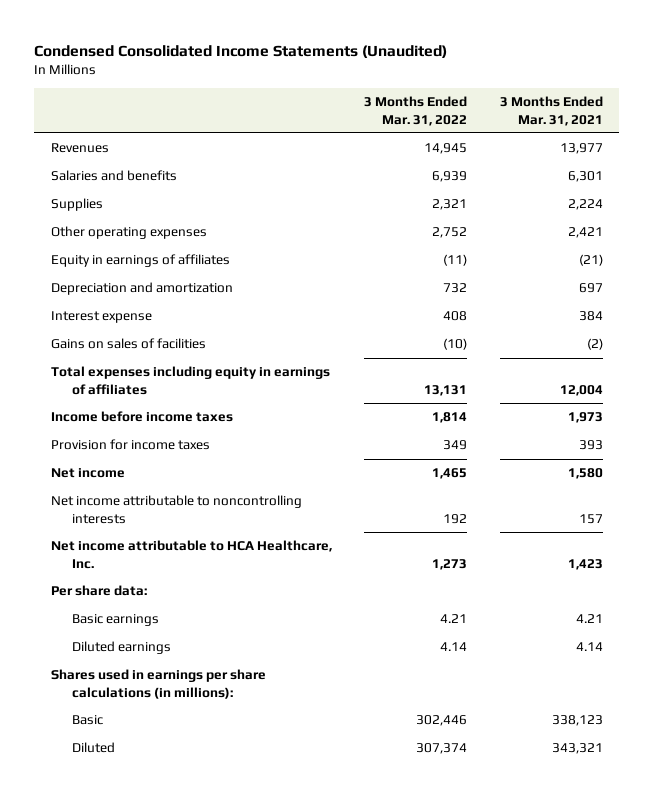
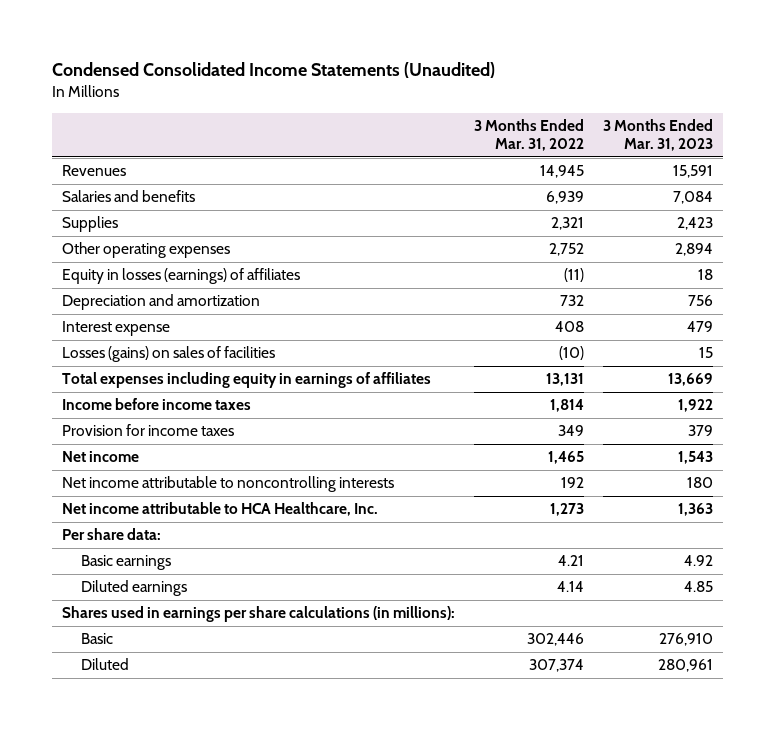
[499,95,603,126] 3 Months Ended Mar. 31, 2021 -> none
none -> [603,118,714,152] 3 Months Ended Mar. 31, 2023
[50,254,230,268] Equity in earnings of affiliates -> [62,268,301,285] Equity in losses (earnings) of affiliates
[50,338,206,350] Gains on sales of facilities -> [62,346,276,363] Losses (gains) on sales of facilities

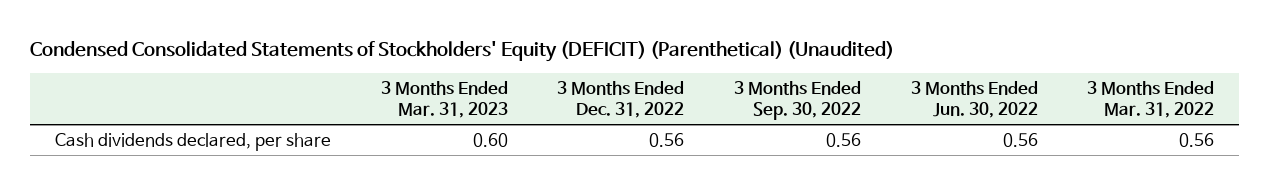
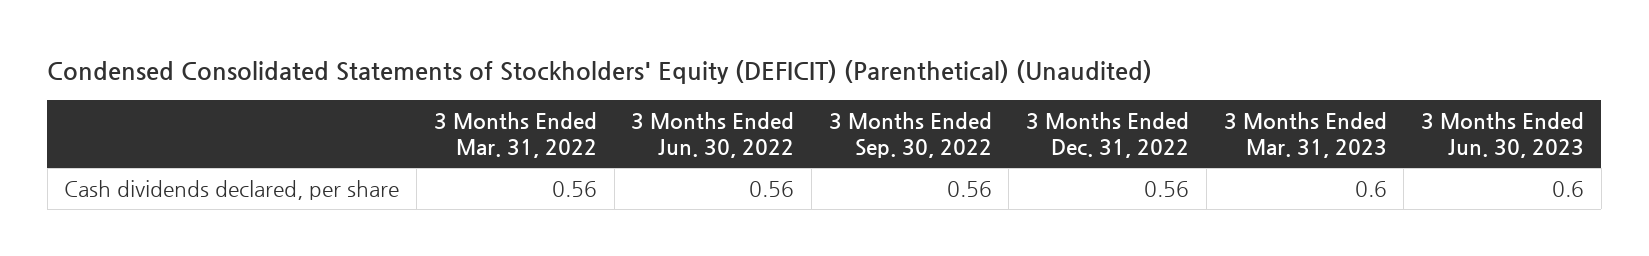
none -> [1421,112,1585,158] 3 Months Ended Jun. 30, 2023
[472,133,508,148] 0.60 -> [1354,180,1387,197] 0.6

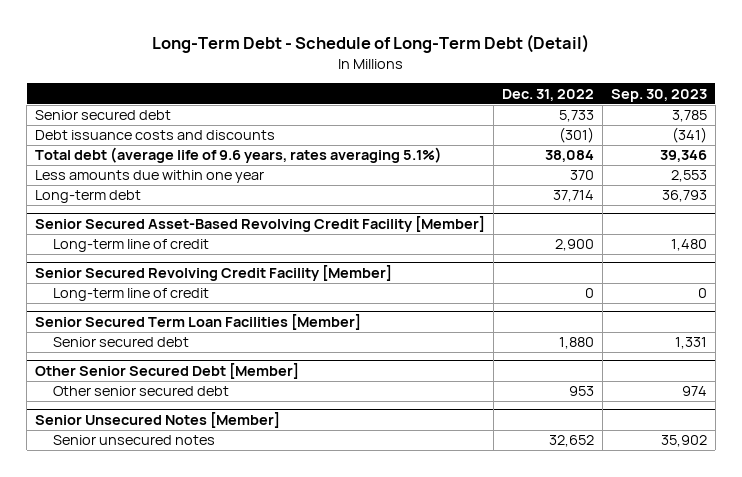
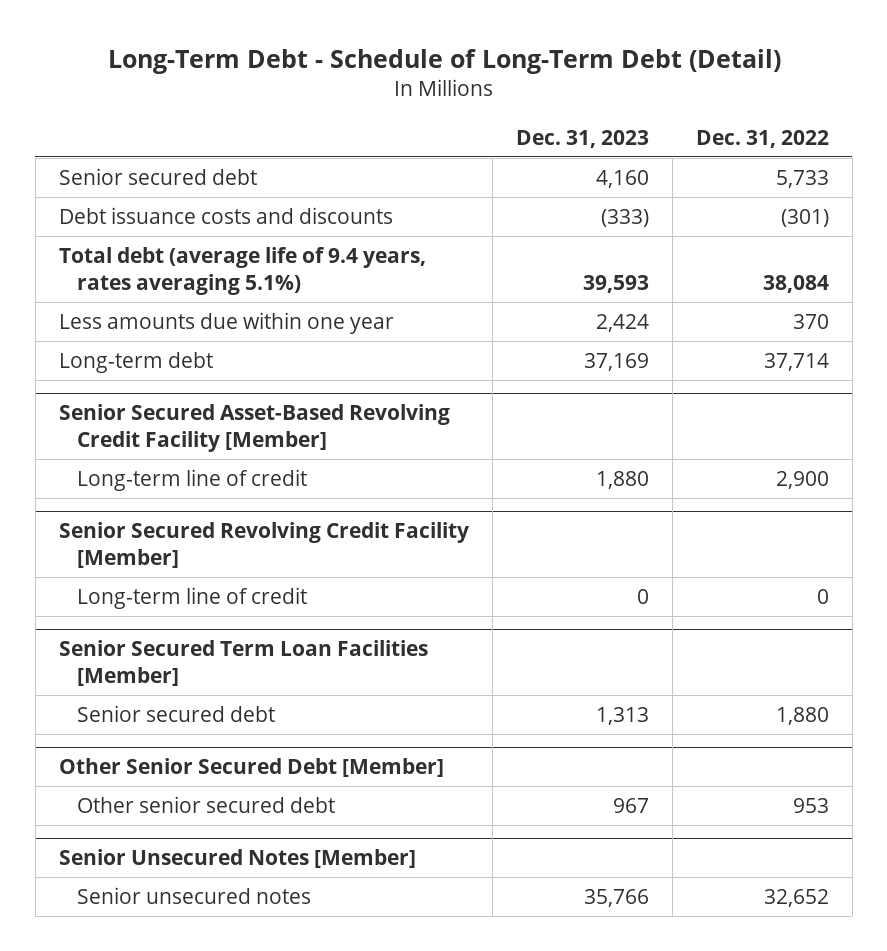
[610,88,707,102] Sep. 30, 2023 -> none
none -> [515,129,649,148] Dec. 31, 2023
[35,147,443,164] Total debt (average life of 9.6 years, rates averaging 5.1%) -> [58,247,426,295] Total debt (average life of 9.4 years, rates averaging 5.1%)

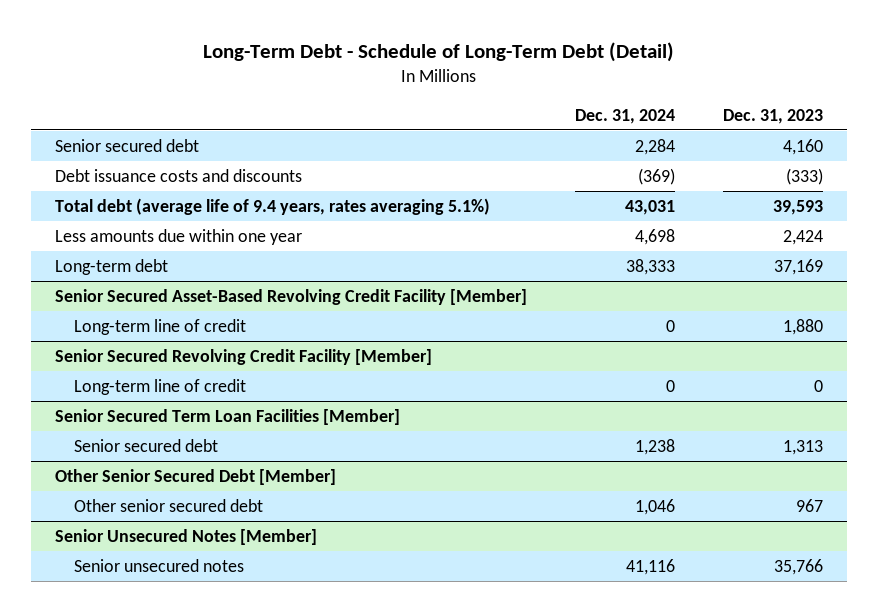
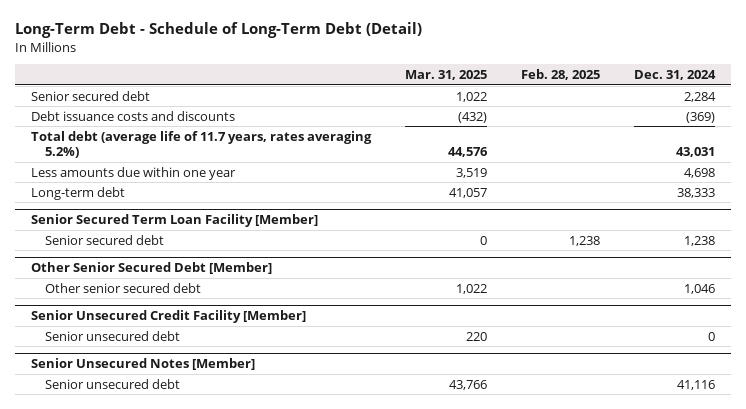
[723,108,824,124] Dec. 31, 2023 -> none
none -> [405,70,488,81] Mar. 31, 2025
none -> [520,69,600,81] Feb. 28, 2025
[54,197,490,215] Total debt (average life of 9.4 years, rates averaging 5.1%) -> [31,130,373,159] Total debt (average life of 11.7 years, rates averaging 5.2%)
[54,288,527,305] Senior Secured Asset-Based Revolving Credit Facility [Member] -> none
[74,318,247,335] Long-term line of credit -> none
[54,348,432,365] Senior Secured Revolving Credit Facility [Member] -> none
[74,378,247,395] Long-term line of credit -> none
[54,408,400,425] Senior Secured Term Loan Facilities [Member] -> [31,214,319,228] Senior Secured Term Loan Facility [Member]
none -> [31,310,307,324] Senior Unsecured Credit Facility [Member]
none -> [45,330,181,341] Senior unsecured debt
[74,558,245,572] Senior unsecured notes -> [45,378,181,389] Senior unsecured debt

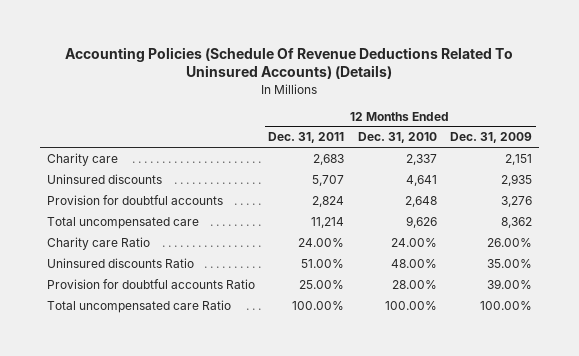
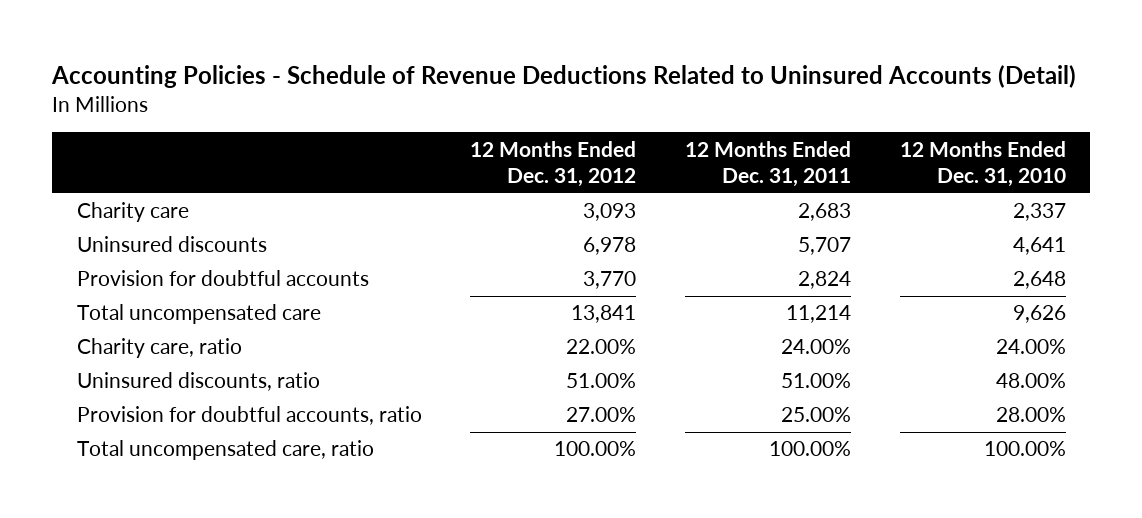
[65,46,514,80] Accounting Policies (Schedule Of Revenue Deductions Related To Uninsured Accounts) (Details) -> [51,65,1077,89] Accounting Policies - Schedule of Revenue Deductions Related to Uninsured Accounts (Detail)
[450,132,533,144] Dec. 31, 2009 -> none
none -> [470,140,637,187] 12 Months Ended Dec. 31, 2012
[46,236,150,250] Charity care Ratio -> [76,338,242,359] Charity care, ratio
[46,257,194,268] Uninsured discounts Ratio -> [76,372,320,392] Uninsured discounts, ratio
[46,278,255,289] Provision for doubtful accounts Ratio -> [76,406,422,426] Provision for doubtful accounts, ratio
[46,299,231,313] Total uncompensated care Ratio -> [76,440,374,461] Total uncompensated care, ratio

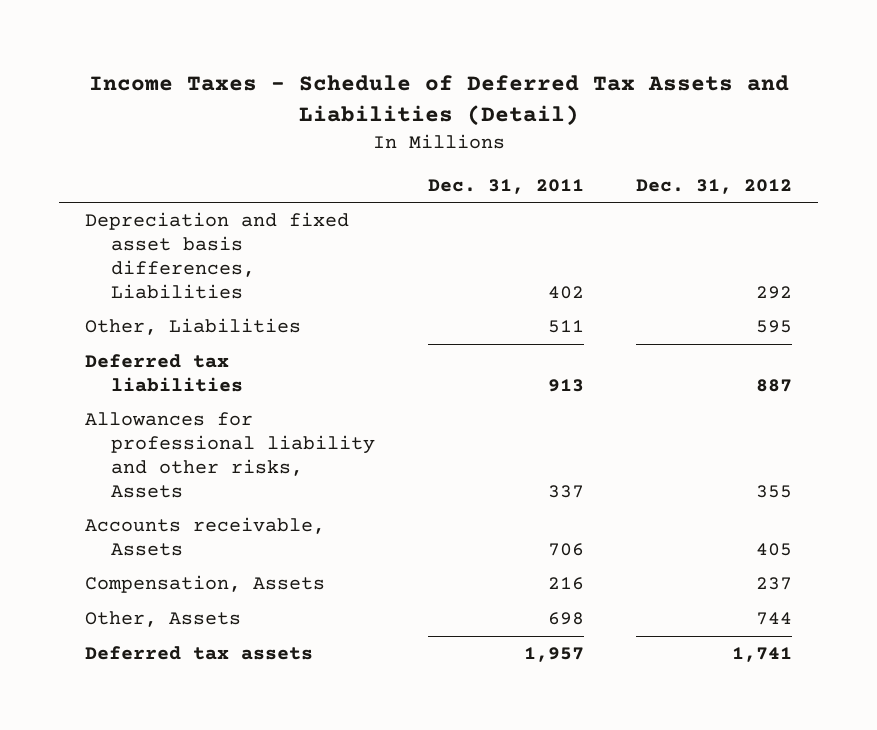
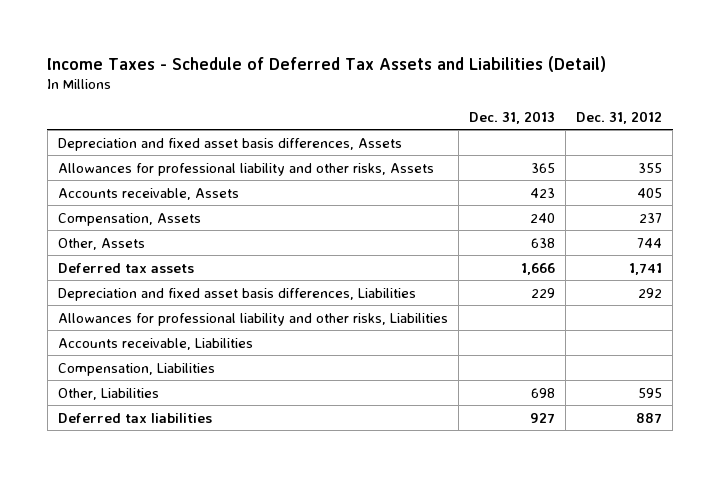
[427,178,584,194] Dec. 31, 2011 -> none
none -> [468,110,555,124] Dec. 31, 2013
none -> [57,137,402,151] Depreciation and fixed asset basis differences, Assets
[85,212,350,299] Depreciation and fixed asset basis differences, Liabilities -> [57,287,416,301] Depreciation and fixed asset basis differences, Liabilities
none -> [57,312,448,326] Allowances for professional liability and other risks, Liabilities
none -> [57,337,253,350] Accounts receivable, Liabilities
none -> [57,362,215,376] Compensation, Liabilities
[85,318,302,336] Other, Liabilities -> [57,387,159,400] Other, Liabilities
[85,354,244,392] Deferred tax liabilities -> [57,412,212,423] Deferred tax liabilities

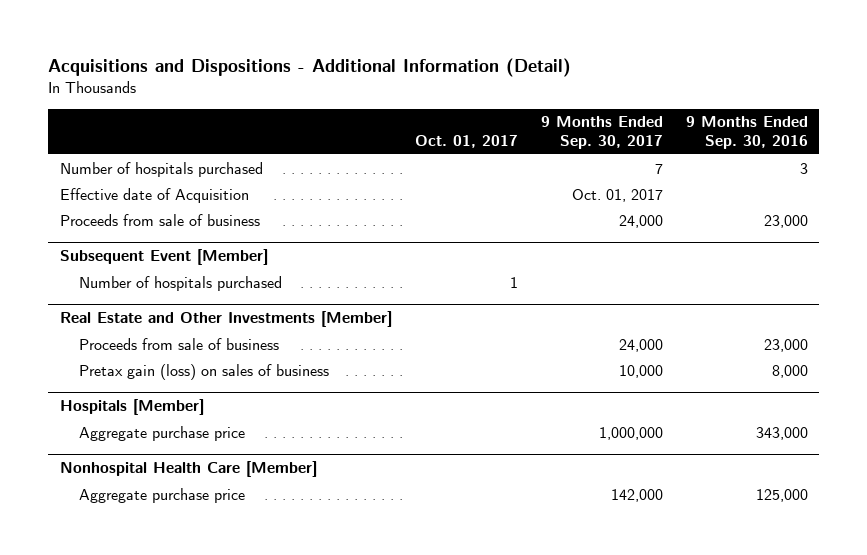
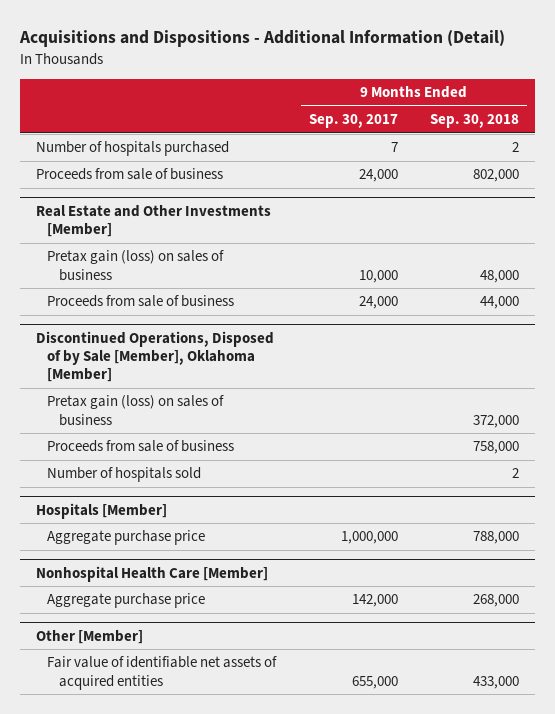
[414,135,518,149] Oct. 01, 2017 -> none
[685,116,808,150] 9 Months Ended Sep. 30, 2016 -> none
none -> [429,114,519,129] Sep. 30, 2018
[59,187,249,203] Effective date of Acquisition -> none
[59,248,268,265] Subsequent Event [Member] -> none
[78,275,282,291] Number of hospitals purchased -> none
[78,337,279,350] Proceeds from sale of business -> [47,295,235,308] Proceeds from sale of business
none -> [36,330,275,383] Discontinued Operations, Disposed of by Sale [Member], Oklahoma [Member]
none -> [47,395,225,426] Pretax gain (loss) on sales of business
none -> [47,440,235,453] Proceeds from sale of business
none -> [47,467,202,483] Number of hospitals sold
none -> [36,629,144,644] Other [Member]
none -> [47,656,278,690] Fair value of identifiable net assets of acquired entities

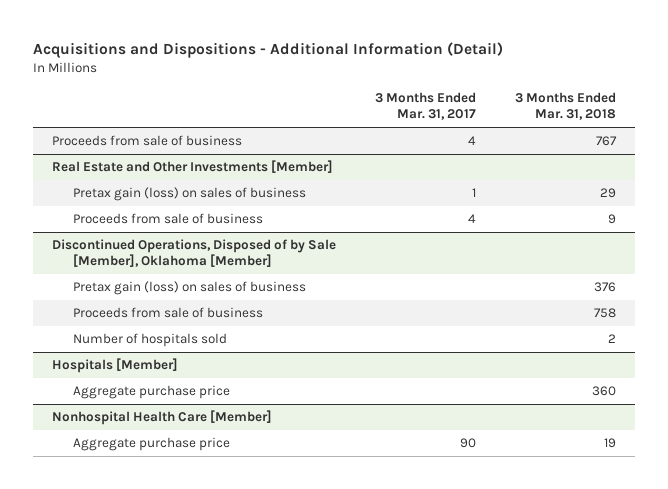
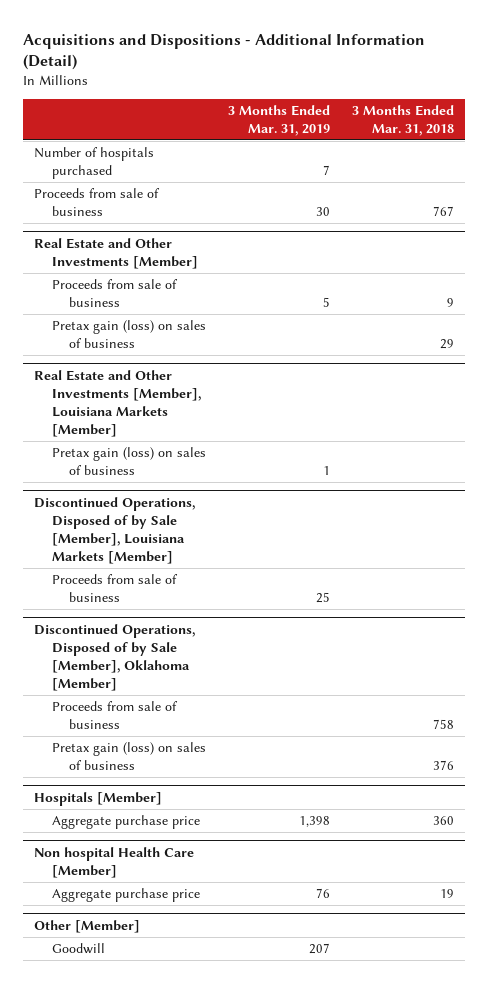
[375,92,477,121] 3 Months Ended Mar. 31, 2017 -> none
none -> [227,105,330,137] 3 Months Ended Mar. 31, 2019
none -> [34,146,155,179] Number of hospitals purchased
[73,187,307,202] Pretax gain (loss) on sales of business -> [51,319,206,348] Pretax gain (loss) on sales of business
none -> [34,369,201,437] Real Estate and Other Investments [Member], Louisiana Markets [Member]
none -> [51,446,206,475] Pretax gain (loss) on sales of business
none -> [34,496,196,564] Discontinued Operations, Disposed of by Sale [Member], Louisiana Markets [Member]
none -> [51,573,178,602] Proceeds from sale of business
[73,333,228,348] Number of hospitals sold -> none
[73,281,307,296] Pretax gain (loss) on sales of business -> [51,741,206,770] Pretax gain (loss) on sales of business
[52,410,273,426] Nonhospital Health Care [Member] -> [34,846,195,878] Non hospital Health Care [Member]
none -> [34,919,141,933] Other [Member]
none -> [51,942,105,954] Goodwill

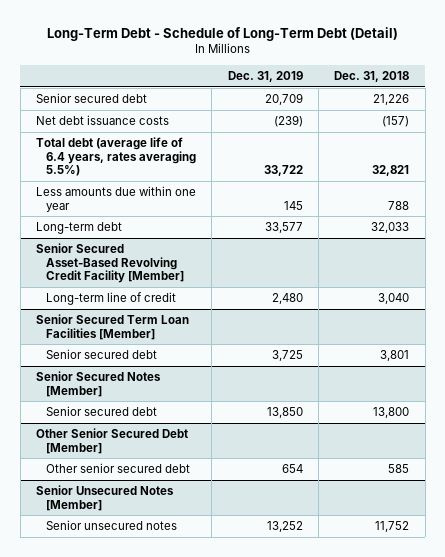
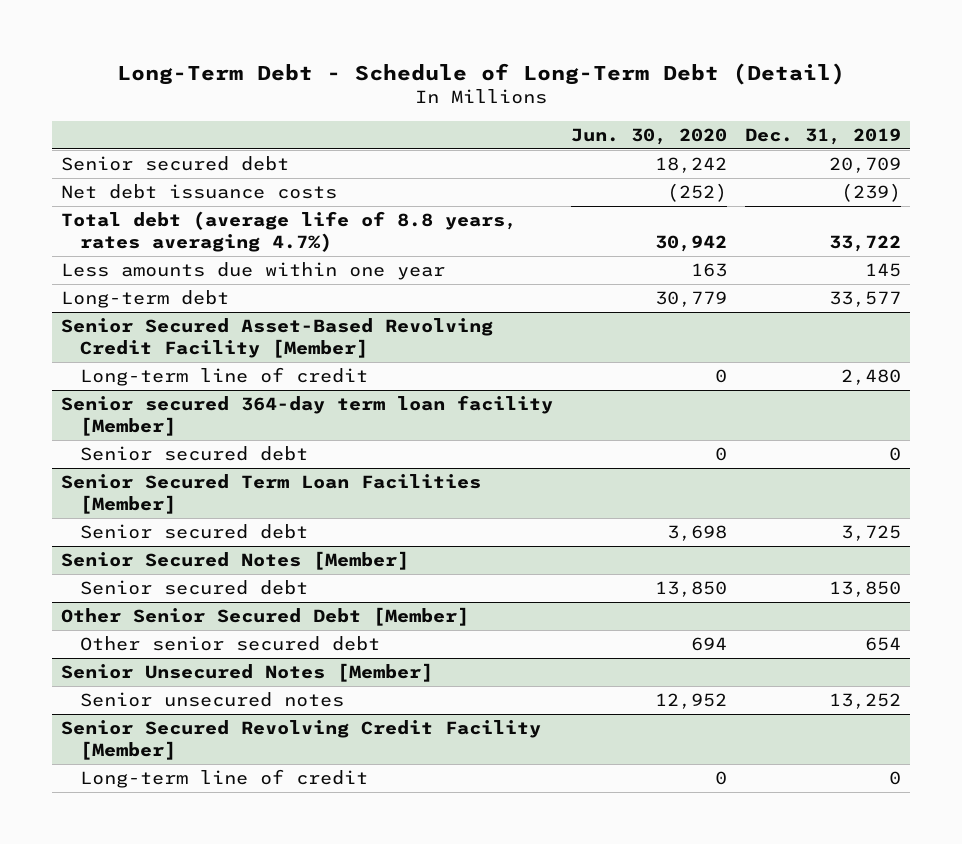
[334,70,410,82] Dec. 31, 2018 -> none
none -> [571,127,728,145] Jun. 30, 2020
[35,137,196,177] Total debt (average life of 6.4 years, rates averaging 5.5%) -> [61,211,518,253] Total debt (average life of 8.8 years, rates averaging 4.7%)
none -> [61,395,554,437] Senior secured 364-day term loan facility [Member]
none -> [79,446,308,462] Senior secured debt
none -> [61,720,542,761] Senior Secured Revolving Credit Facility [Member]
none -> [79,769,368,789] Long-term line of credit

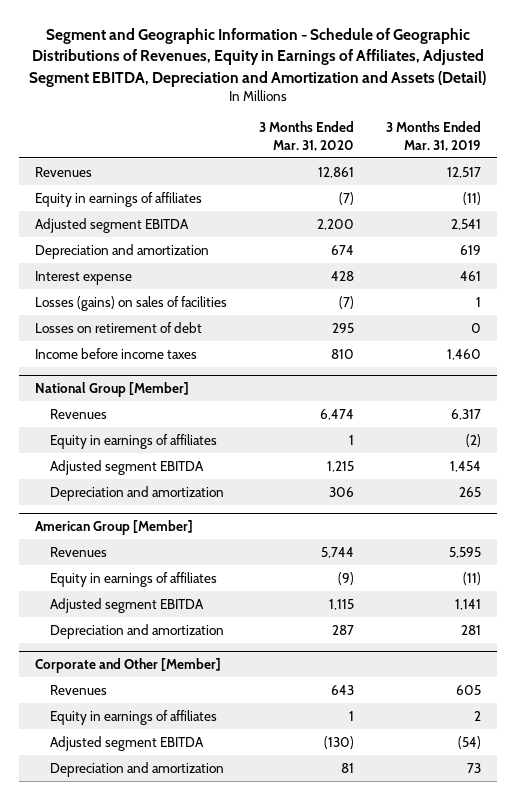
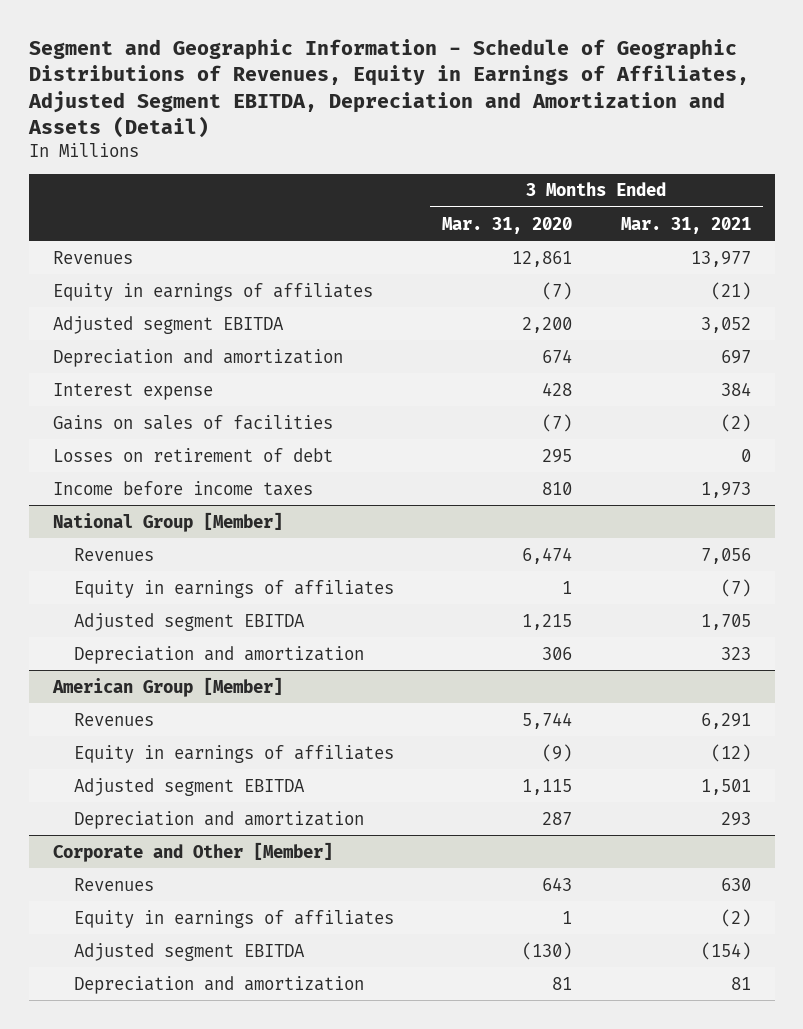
[385,121,481,151] 3 Months Ended Mar. 31, 2019 -> none
none -> [620,216,751,234] Mar. 31, 2021
[35,295,228,311] Losses (gains) on sales of facilities -> [52,414,333,430] Gains on sales of facilities

